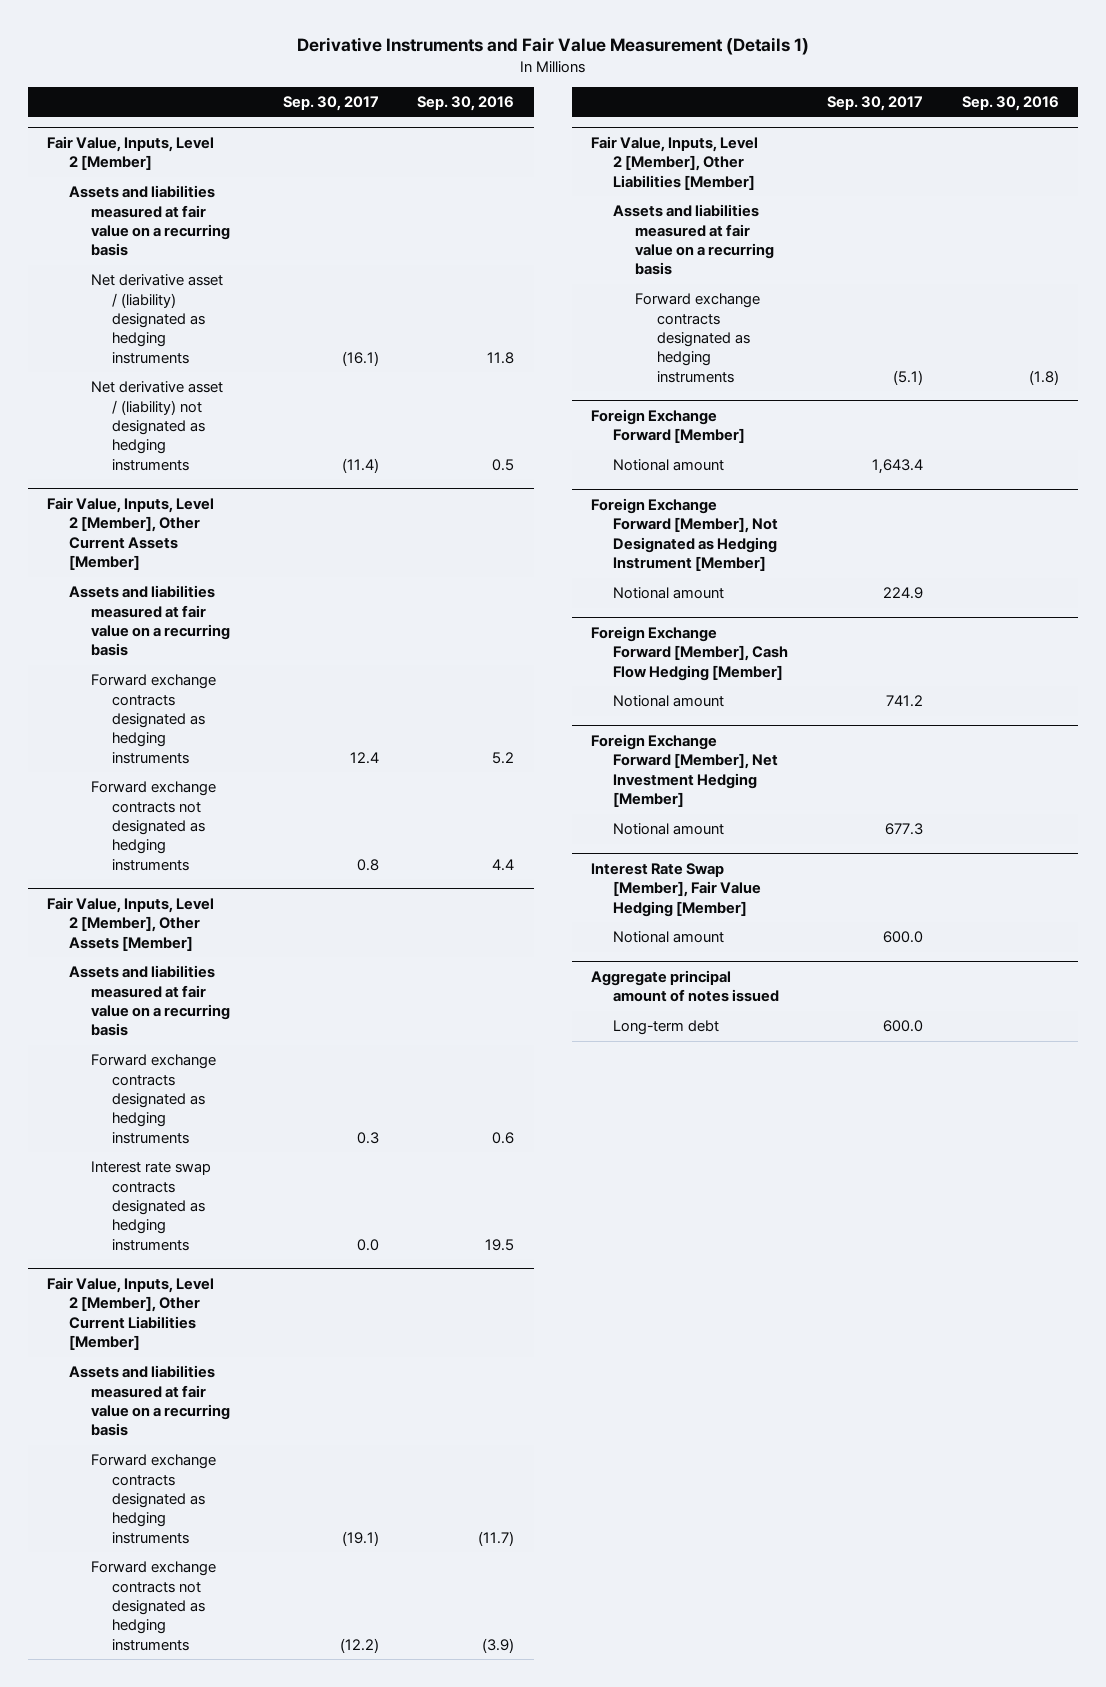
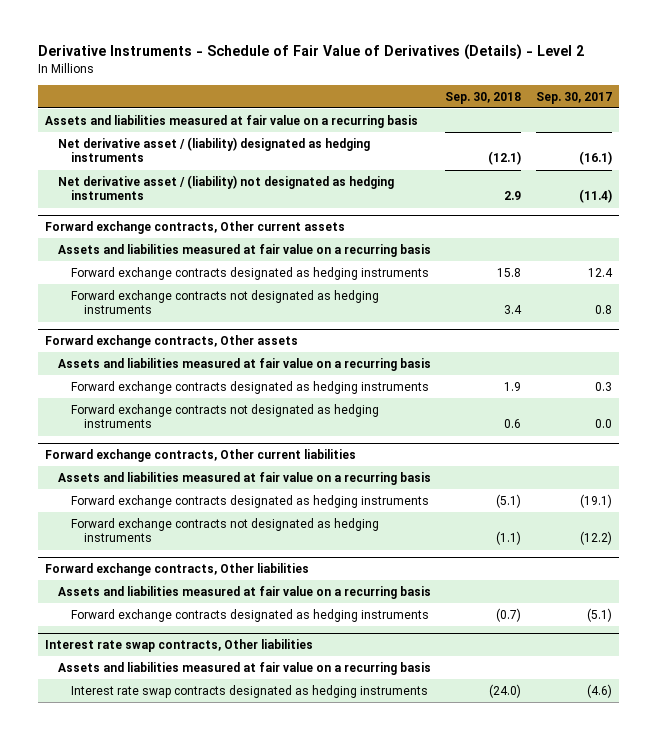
[296,37,809,56] Derivative Instruments and Fair Value Measurement (Details 1) -> [37,44,584,61] Derivative Instruments - Schedule of Fair Value of Derivatives (Details) - Level 2
[417,95,515,111] Sep. 30, 2016 -> none
none -> [445,91,522,104] Sep. 30, 2018
[46,135,214,171] Fair Value, Inputs, Level 2 [Member] -> none
[46,496,214,571] Fair Value, Inputs, Level 2 [Member], Other Current Assets [Member] -> none
none -> [45,221,346,235] Forward exchange contracts, Other current assets
[46,896,214,951] Fair Value, Inputs, Level 2 [Member], Other Assets [Member] -> none
none -> [45,335,299,349] Forward exchange contracts, Other assets
[90,1161,211,1251] Interest rate swap contracts designated as hedging instruments -> none
[46,1276,214,1351] Fair Value, Inputs, Level 2 [Member], Other Current Liabilities [Member] -> none
none -> [70,403,379,429] Forward exchange contracts not designated as hedging instruments
none -> [45,449,357,463] Forward exchange contracts, Other current liabilities
[591,135,759,190] Fair Value, Inputs, Level 2 [Member], Other Liabilities [Member] -> none
none -> [45,563,310,577] Forward exchange contracts, Other liabilities
[591,408,745,444] Foreign Exchange Forward [Member] -> none
[612,459,724,472] Notional amount -> none
[591,497,778,572] Foreign Exchange Forward [Member], Not Designated as Hedging Instrument [Member] -> none
[612,587,724,600] Notional amount -> none
[591,625,788,681] Foreign Exchange Forward [Member], Cash Flow Hedging [Member] -> none
[612,695,724,708] Notional amount -> none
[591,733,778,808] Foreign Exchange Forward [Member], Net Investment Hedging [Member] -> none
[612,823,724,836] Notional amount -> none
[591,862,761,917] Interest Rate Swap [Member], Fair Value Hedging [Member] -> none
[612,931,724,944] Notional amount -> none
[591,969,779,1003] Aggregate principal amount of notes issued -> none
[612,1020,719,1036] Long-term debt -> none
none -> [45,639,314,653] Interest rate swap contracts, Other liabilities
none -> [58,661,432,675] Assets and liabilities measured at fair value on a recurring basis
none -> [70,684,428,698] Interest rate swap contracts designated as hedging instruments

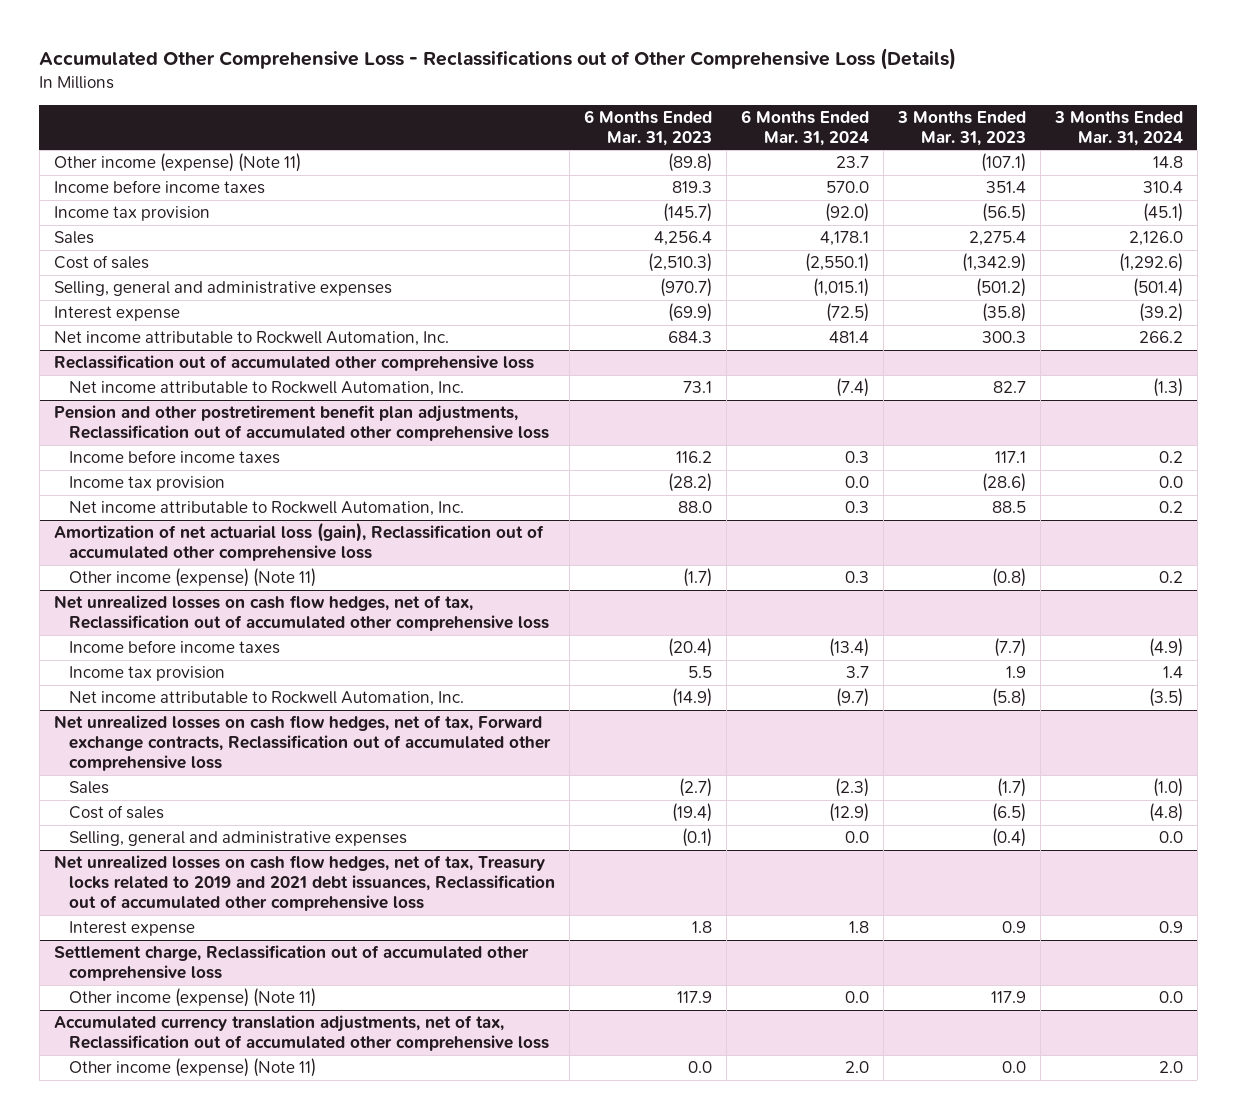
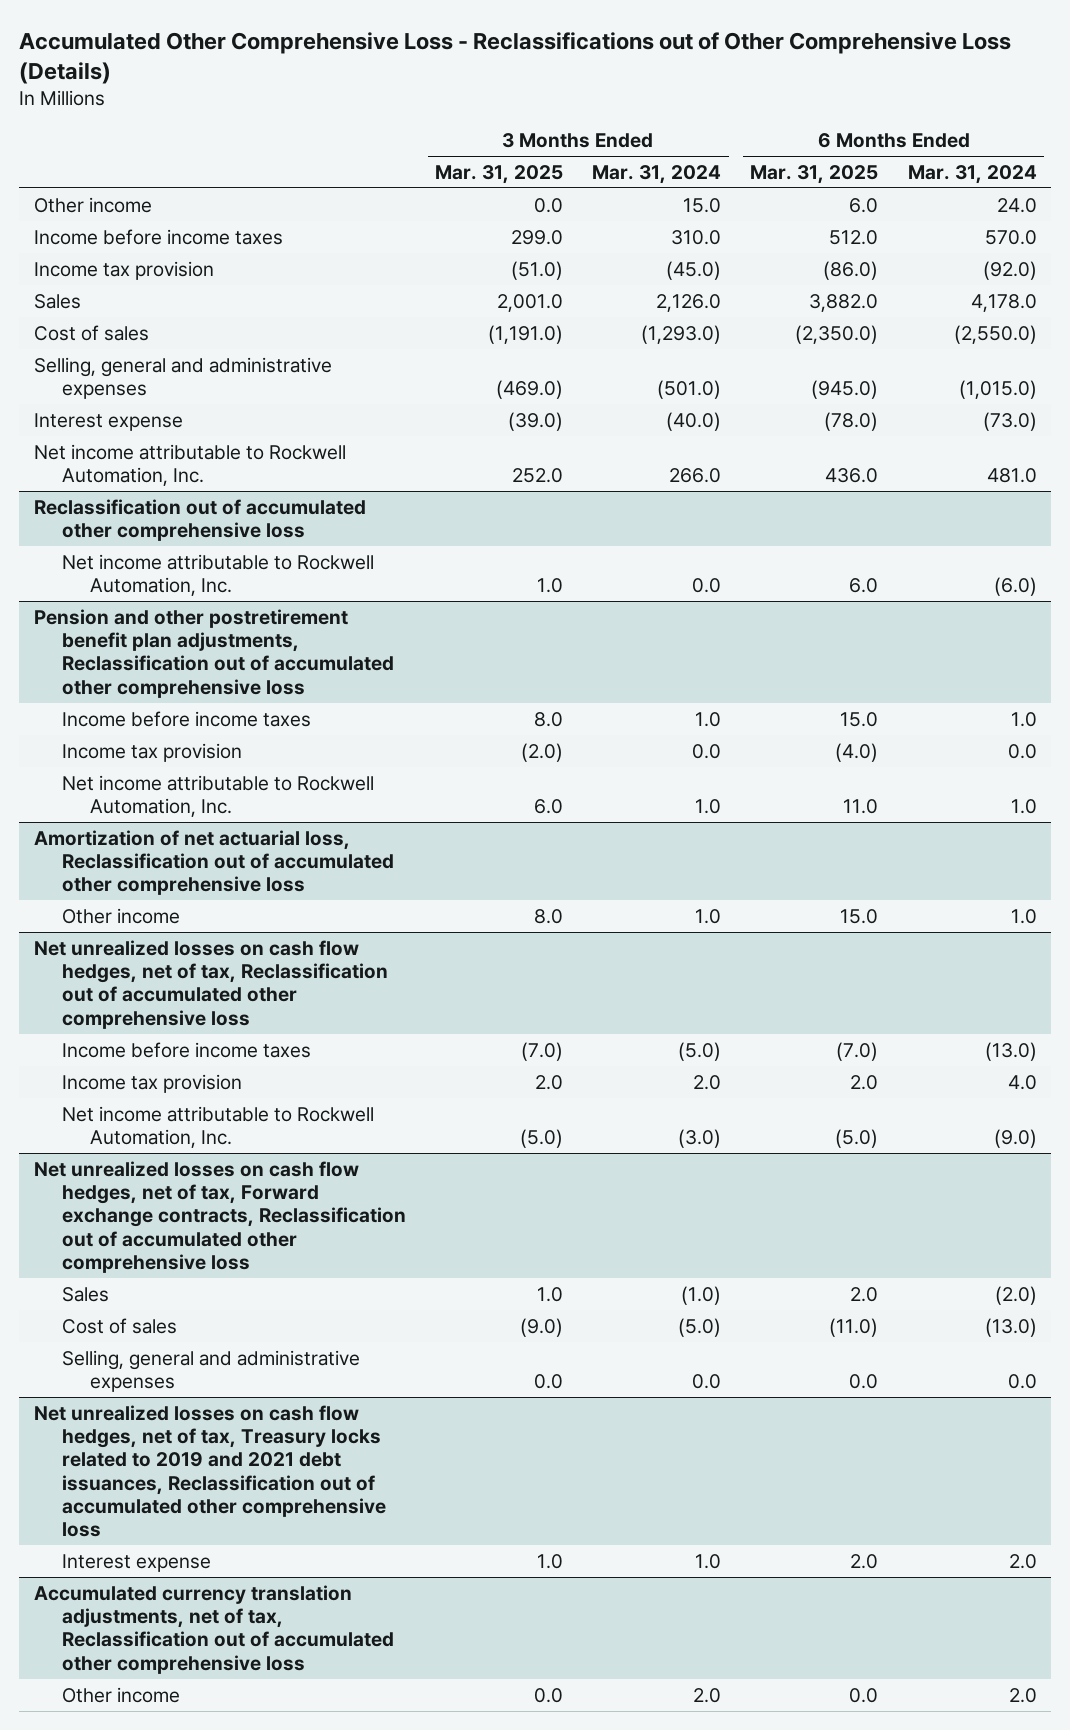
[583,109,712,146] 6 Months Ended Mar. 31, 2023 -> none
[896,110,1026,146] 3 Months Ended Mar. 31, 2023 -> none
none -> [434,164,563,184] Mar. 31, 2025
none -> [750,164,879,184] Mar. 31, 2025
[53,152,301,172] Other income (expense) (Note 11) -> [33,196,152,213] Other income
[835,155,869,168] 23.7 -> [996,197,1037,213] 24.0
[1152,155,1183,168] 14.8 -> [683,197,722,213] 15.0
[1142,180,1183,193] 310.4 -> [671,229,722,245] 310.0
[1142,202,1183,222] (45.1) -> [666,260,722,280] (45.0)
[819,230,869,246] 4,178.1 -> [970,293,1037,312] 4,178.0
[804,252,869,272] (2,550.1) -> [953,324,1037,344] (2,550.0)
[1118,252,1183,272] (1,292.6) -> [641,324,722,344] (1,293.0)
[812,277,869,297] (1,015.1) -> [958,380,1037,400] (1,015.0)
[1132,277,1183,297] (501.4) -> [657,380,722,400] (501.0)
[825,302,869,322] (72.5) -> [982,411,1037,431] (73.0)
[1138,302,1183,322] (39.2) -> [666,411,722,431] (40.0)
[828,330,869,343] 481.4 -> [986,468,1037,484] 481.0
[1138,330,1183,343] 266.2 -> [669,468,722,484] 266.0
[835,377,869,397] (7.4) -> [993,577,1037,597] (6.0)
[1152,377,1183,397] (1.3) -> [692,578,722,594] 0.0
[844,450,869,463] 0.3 -> [1010,711,1037,727] 1.0
[1158,450,1183,463] 0.2 -> [695,711,722,727] 1.0
[844,500,869,513] 0.3 -> [1010,799,1037,815] 1.0
[1158,500,1183,513] 0.2 -> [695,799,722,815] 1.0
[53,521,544,562] Amortization of net actuarial loss (gain), Reclassification out of accumulated other comprehensive loss -> [33,829,394,896] Amortization of net actuarial loss, Reclassification out of accumulated other comprehensive loss
[68,567,316,587] Other income (expense) (Note 11) -> [61,907,180,924] Other income
[844,570,869,583] 0.3 -> [1010,908,1037,924] 1.0
[1158,570,1183,583] 0.2 -> [695,908,722,924] 1.0
[828,637,869,657] (13.4) -> [984,1041,1037,1061] (13.0)
[1148,637,1183,657] (4.9) -> [678,1041,722,1061] (5.0)
[845,665,869,678] 3.7 -> [1007,1074,1037,1090] 4.0
[1162,665,1183,678] 1.4 -> [693,1074,722,1090] 2.0
[835,687,869,707] (9.7) -> [993,1129,1037,1149] (9.0)
[1148,687,1183,707] (3.5) -> [678,1129,722,1149] (3.0)
[834,777,869,797] (2.3) -> [994,1285,1037,1305] (2.0)
[828,802,869,822] (12.9) -> [984,1317,1037,1337] (13.0)
[1148,802,1183,822] (4.8) -> [678,1317,722,1337] (5.0)
[53,944,529,982] Settlement charge, Reclassification out of accumulated other comprehensive loss -> none
[68,987,316,1007] Other income (expense) (Note 11) -> none
[848,920,869,933] 1.8 -> [1008,1553,1037,1569] 2.0
[1158,920,1183,933] 0.9 -> [695,1553,722,1569] 1.0
[68,1057,316,1077] Other income (expense) (Note 11) -> [61,1686,180,1703] Other income

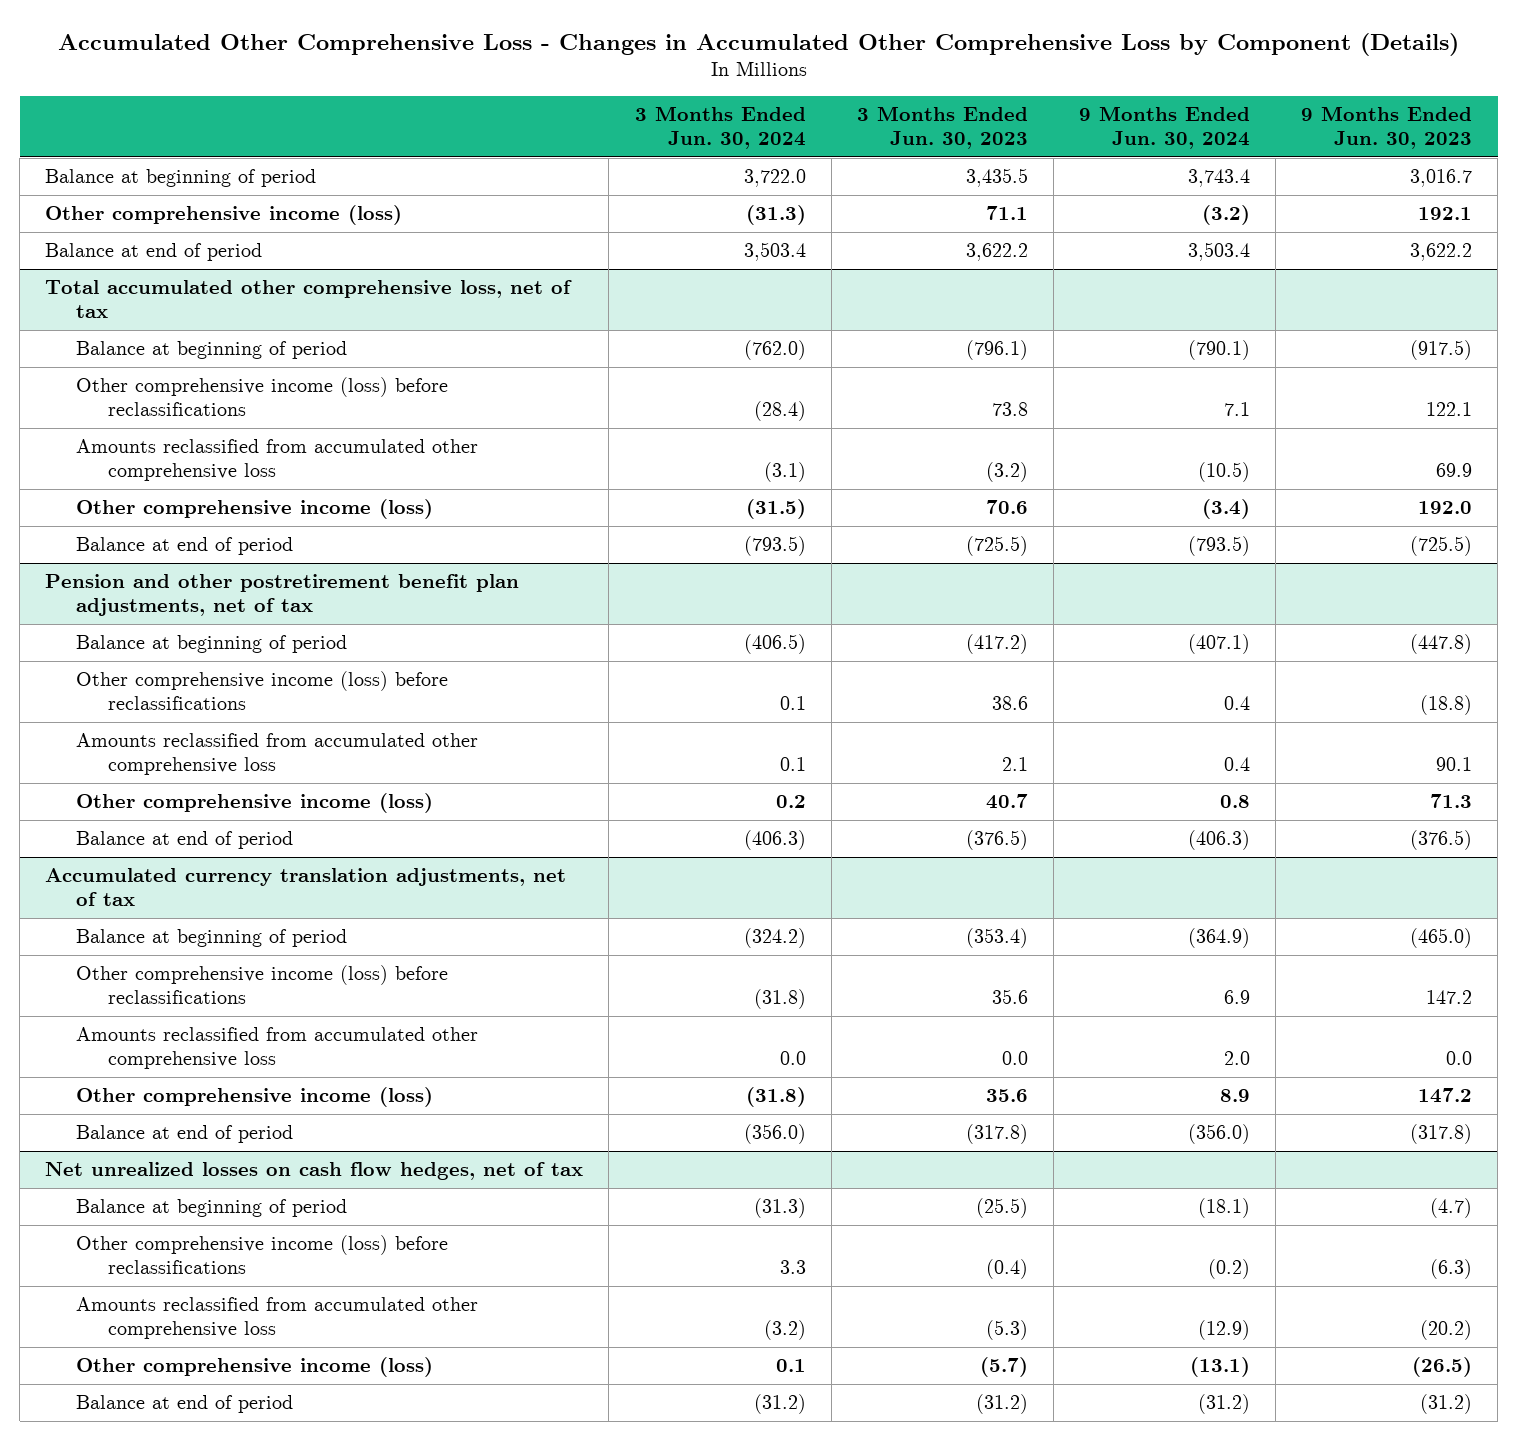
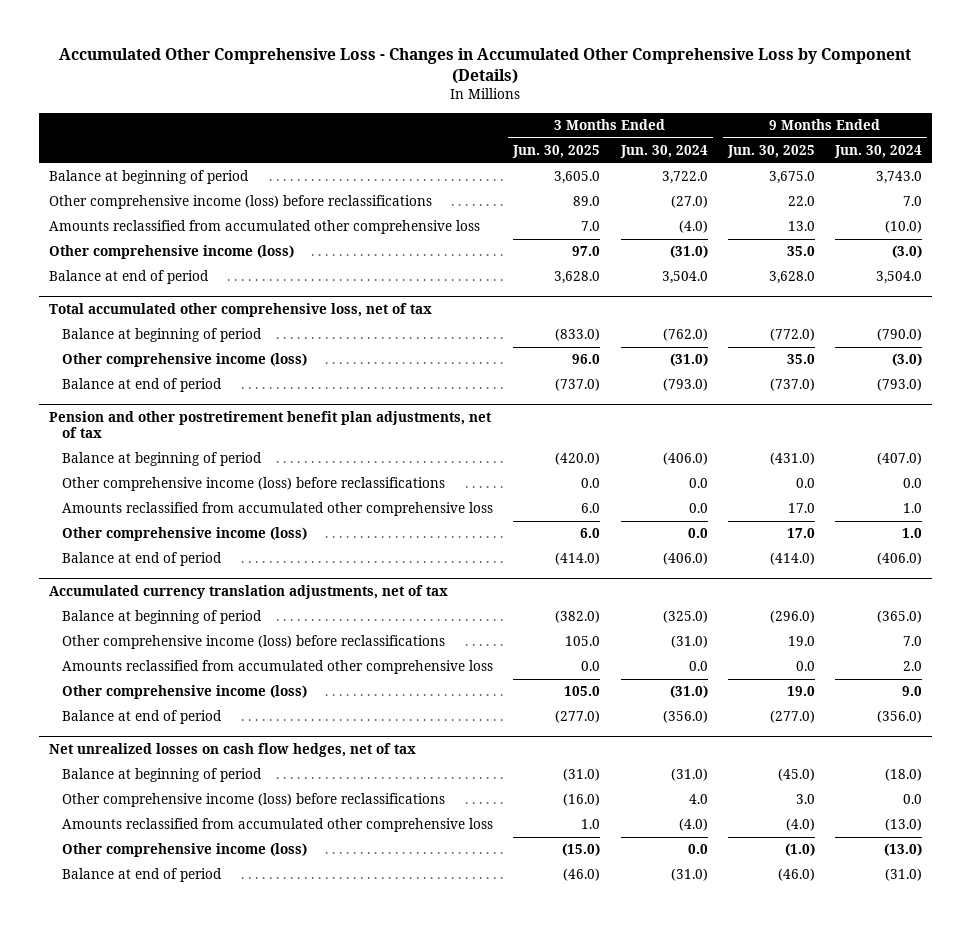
[856,106,1028,149] 3 Months Ended Jun. 30, 2023 -> none
[1301,106,1473,149] 9 Months Ended Jun. 30, 2023 -> none
none -> [512,145,601,159] Jun. 30, 2025
none -> [726,145,815,159] Jun. 30, 2025
[1187,169,1250,188] 3,743.4 -> [875,171,922,185] 3,743.0
none -> [48,195,432,210] Other comprehensive income (loss) before reclassifications
none -> [48,220,480,235] Amounts reclassified from accumulated other comprehensive loss
[745,205,806,226] (31.3) -> [669,245,708,259] (31.0)
[1201,205,1250,226] (3.2) -> [891,245,922,259] (3.0)
[743,242,806,262] 3,503.4 -> [661,271,708,285] 3,504.0
[1187,242,1250,262] 3,503.4 -> [875,271,922,285] 3,504.0
[76,377,449,417] Other comprehensive income (loss) before reclassifications -> none
[76,439,479,482] Amounts reclassified from accumulated other comprehensive loss -> none
[1187,340,1250,361] (790.1) -> [876,328,922,342] (790.0)
[745,499,806,520] (31.5) -> [669,353,708,367] (31.0)
[1201,499,1250,520] (3.4) -> [891,353,922,367] (3.0)
[743,536,806,557] (793.5) -> [662,378,708,392] (793.0)
[1187,536,1250,557] (793.5) -> [876,378,922,392] (793.0)
[743,634,806,655] (406.5) -> [662,452,708,466] (406.0)
[1187,634,1250,655] (407.1) -> [876,452,922,466] (407.0)
[779,696,806,711] 0.1 -> [688,478,708,489] 0.0
[1223,696,1250,711] 0.4 -> [902,478,922,489] 0.0
[779,757,806,772] 0.1 -> [688,503,708,514] 0.0
[1223,757,1250,772] 0.4 -> [902,503,922,514] 1.0
[775,795,806,809] 0.2 -> [687,528,708,539] 0.0
[1219,795,1250,809] 0.8 -> [901,528,922,539] 1.0
[743,830,806,851] (406.3) -> [662,552,708,566] (406.0)
[1187,830,1250,851] (406.3) -> [876,552,922,566] (406.0)
[743,928,806,949] (324.2) -> [662,610,708,624] (325.0)
[1187,928,1250,949] (364.9) -> [876,610,922,624] (365.0)
[753,989,806,1010] (31.8) -> [670,635,708,649] (31.0)
[1223,990,1250,1005] 6.9 -> [902,636,922,647] 7.0
[745,1087,806,1108] (31.8) -> [669,685,708,699] (31.0)
[1219,1089,1250,1103] 8.9 -> [901,686,922,697] 9.0
[753,1198,806,1219] (31.3) -> [670,768,708,782] (31.0)
[1197,1198,1250,1219] (18.1) -> [884,768,922,782] (18.0)
[779,1260,806,1275] 3.3 -> [688,794,708,805] 4.0
[1207,1259,1250,1280] (0.2) -> [902,794,922,805] 0.0
[763,1320,806,1341] (3.2) -> [678,818,708,832] (4.0)
[1197,1320,1250,1341] (12.9) -> [884,818,922,832] (13.0)
[775,1359,806,1373] 0.1 -> [687,844,708,855] 0.0
[1189,1357,1250,1378] (13.1) -> [883,843,922,857] (13.0)
[753,1394,806,1415] (31.2) -> [670,868,708,882] (31.0)
[1197,1394,1250,1415] (31.2) -> [884,868,922,882] (31.0)

